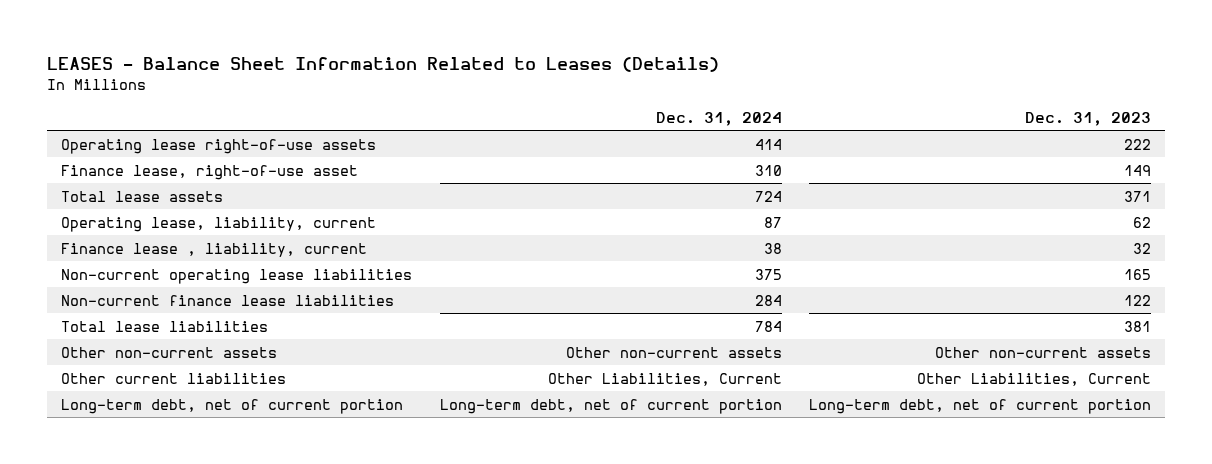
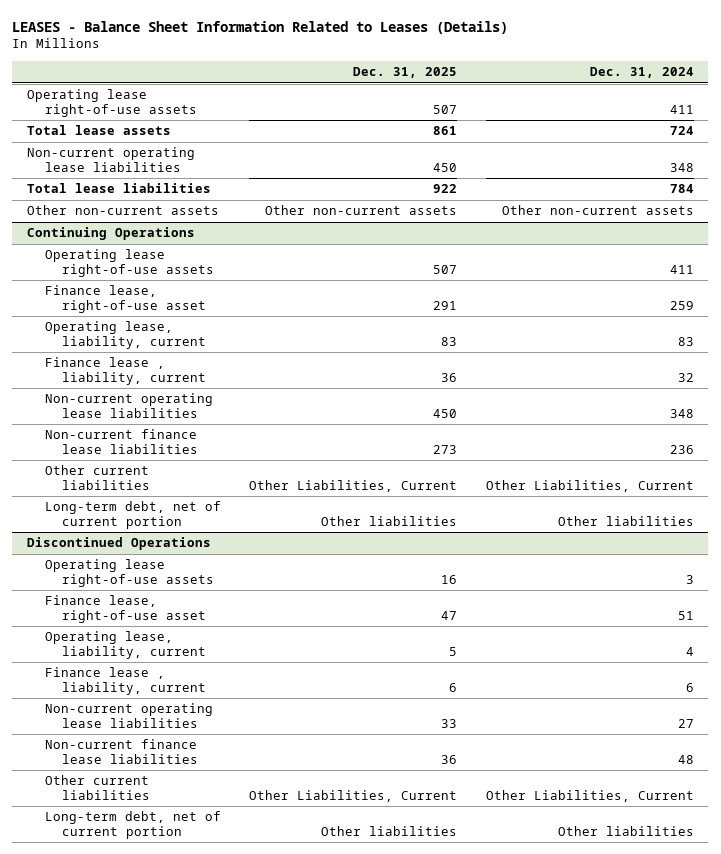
[1025,111,1152,126] Dec. 31, 2023 -> none
none -> [353,67,458,79] Dec. 31, 2025
[61,164,359,180] Finance lease, right-of-use asset -> none
[754,138,782,150] 414 -> [669,104,694,114] 411
[61,216,377,232] Operating lease, liability, current -> none
[61,242,368,257] Finance lease , liability, current -> none
[61,294,395,306] Non-current finance lease liabilities -> none
[754,268,782,280] 375 -> [669,162,694,172] 348
none -> [26,227,195,241] Continuing Operations
none -> [44,249,215,277] Operating lease right-of-use assets
none -> [44,285,207,313] Finance lease, right-of-use asset
none -> [44,321,207,349] Operating lease, liability, current
none -> [44,357,207,385] Finance lease , liability, current
none -> [44,393,213,418] Non-current operating lease liabilities
none -> [44,429,199,454] Non-current finance lease liabilities
[439,398,782,414] Long-term debt, net of current portion -> [557,515,694,526] Other liabilities
none -> [26,537,211,551] Discontinued Operations
none -> [44,559,215,587] Operating lease right-of-use assets
none -> [44,595,207,623] Finance lease, right-of-use asset
none -> [44,631,207,659] Operating lease, liability, current
none -> [44,667,207,695] Finance lease , liability, current
none -> [44,703,213,728] Non-current operating lease liabilities
none -> [44,739,199,764] Non-current finance lease liabilities
none -> [44,775,151,800] Other current liabilities
none -> [44,811,221,839] Long-term debt, net of current portion

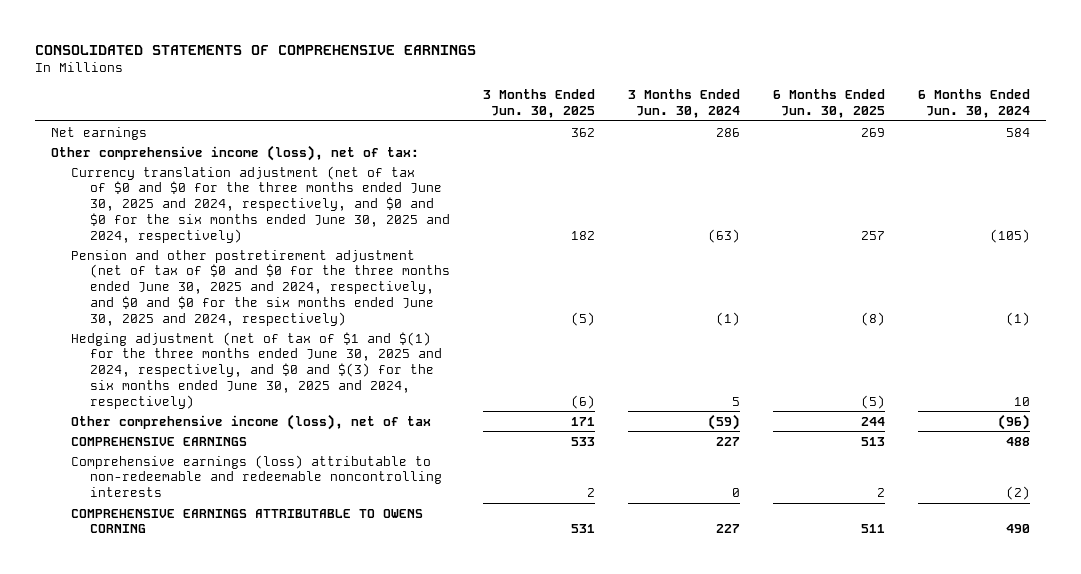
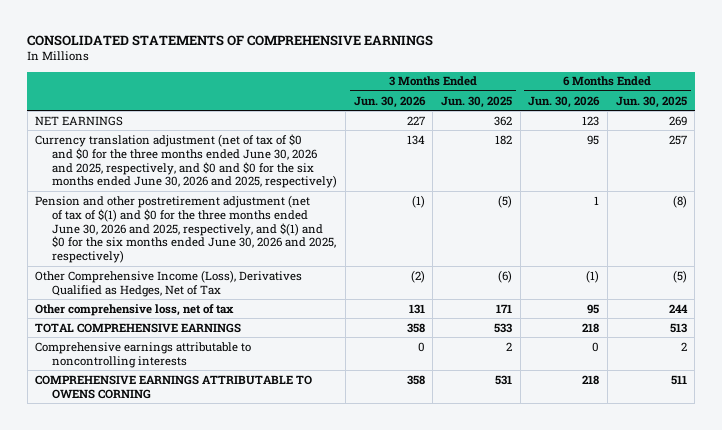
[627,89,740,118] 3 Months Ended Jun. 30, 2024 -> none
[917,89,1030,118] 6 Months Ended Jun. 30, 2024 -> none
none -> [353,95,426,108] Jun. 30, 2026
none -> [528,95,601,108] Jun. 30, 2026
[51,144,420,161] Other comprehensive income (loss), net of tax: -> none
[51,126,148,140] Net earnings -> [35,115,124,126] NET EARNINGS
[70,165,450,243] Currency translation adjustment (net of tax of $0 and $0 for the three months ended June 30, 2025 and 2024, respectively, and $0 and $0 for the six months ended June 30, 2025 and 2024, respectively) -> [35,133,338,189] Currency translation adjustment (net of tax of $0 and $0 for the three months ended June 30, 2026 and 2025, respectively, and $0 and $0 for the six months ended June 30, 2026 and 2025, respectively)
[70,249,450,326] Pension and other postretirement adjustment (net of tax of $0 and $0 for the three months ended June 30, 2025 and 2024, respectively, and $0 and $0 for the six months ended June 30, 2025 and 2024, respectively) -> [35,194,337,264] Pension and other postretirement adjustment (net of tax of $(1) and $0 for the three months ended June 30, 2026 and 2025, respectively, and $(1) and $0 for the six months ended June 30, 2026 and 2025, respectively)
[70,331,442,409] Hedging adjustment (net of tax of $1 and $(1) for the three months ended June 30, 2025 and 2024, respectively, and $0 and $(3) for the six months ended June 30, 2025 and 2024, respectively) -> [35,269,303,297] Other Comprehensive Income (Loss), Derivatives Qualified as Hedges, Net of Tax
[70,413,431,430] Other comprehensive income (loss), net of tax -> [35,303,235,316] Other comprehensive loss, net of tax
[70,436,247,446] COMPREHENSIVE EARNINGS -> [35,322,242,333] TOTAL COMPREHENSIVE EARNINGS
[70,454,442,498] Comprehensive earnings (loss) attributable to non-redeemable and redeemable noncontrolling interests -> [35,341,252,368] Comprehensive earnings attributable to noncontrolling interests

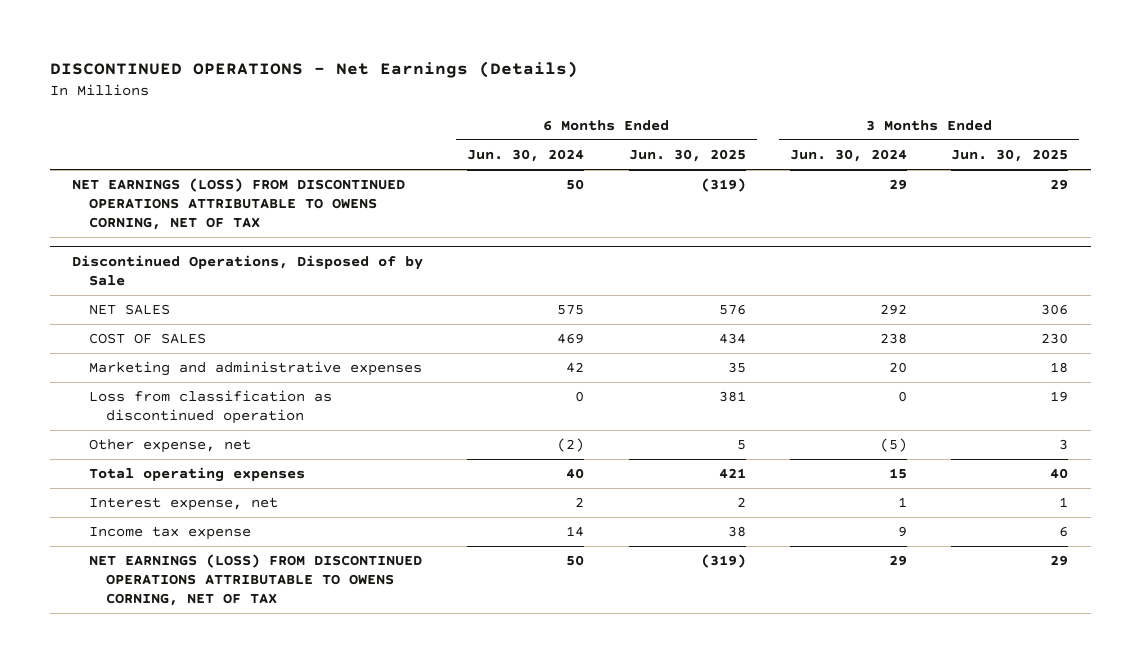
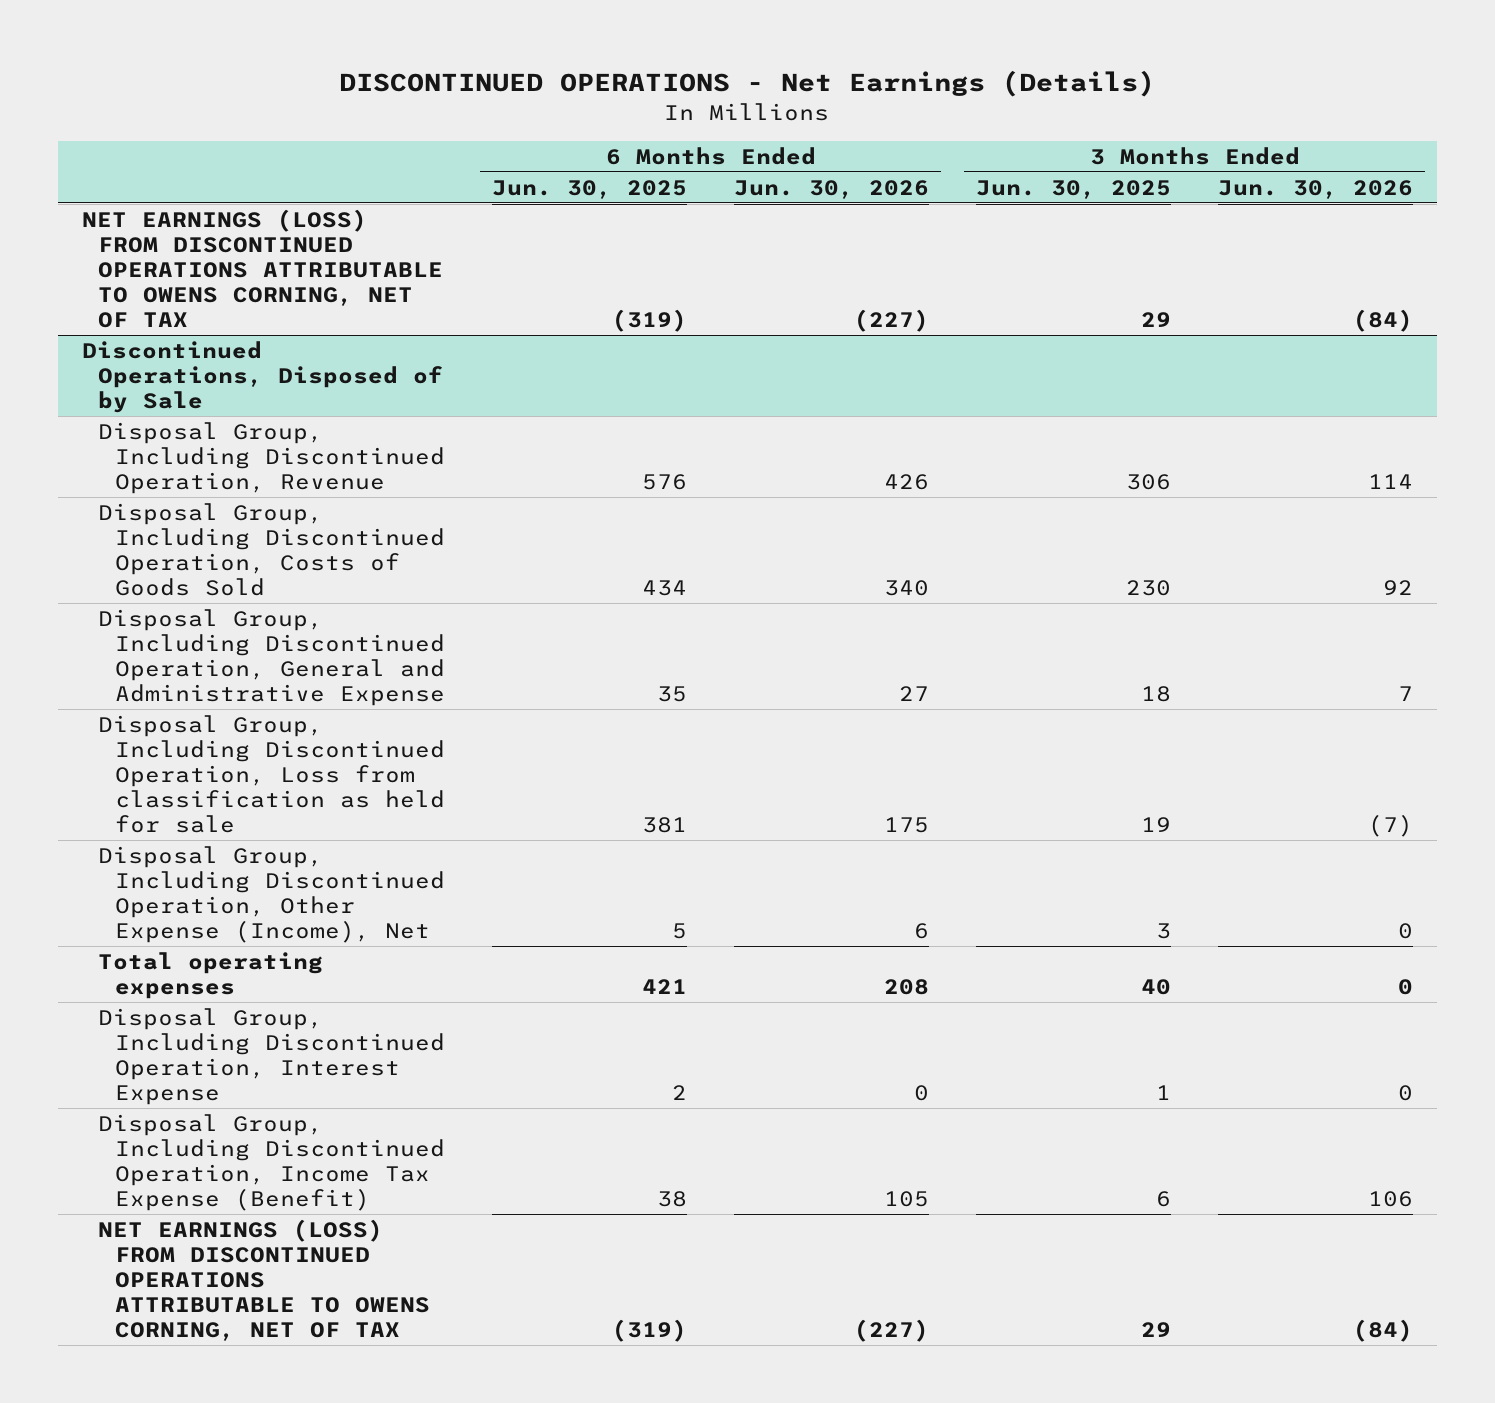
[467,149,585,163] Jun. 30, 2024 -> none
[790,149,908,163] Jun. 30, 2024 -> none
none -> [734,179,930,199] Jun. 30, 2026
none -> [1218,179,1414,199] Jun. 30, 2026
[88,304,170,316] NET SALES -> [98,421,446,494] Disposal Group, Including Discontinued Operation, Revenue
[88,333,206,345] COST OF SALES -> [98,502,446,596] Disposal Group, Including Discontinued Operation, Costs of Goods Sold
[88,361,422,377] Marketing and administrative expenses -> [98,608,446,706] Disposal Group, Including Discontinued Operation, General and Administrative Expense
[88,390,332,425] Loss from classification as discontinued operation -> [98,714,446,833] Disposal Group, Including Discontinued Operation, Loss from classification as held for sale
[88,439,251,454] Other expense, net -> [98,845,446,943] Disposal Group, Including Discontinued Operation, Other Expense (Income), Net
[88,497,278,512] Interest expense, net -> [98,1007,446,1105] Disposal Group, Including Discontinued Operation, Interest Expense
[88,526,251,541] Income tax expense -> [98,1113,446,1211] Disposal Group, Including Discontinued Operation, Income Tax Expense (Benefit)

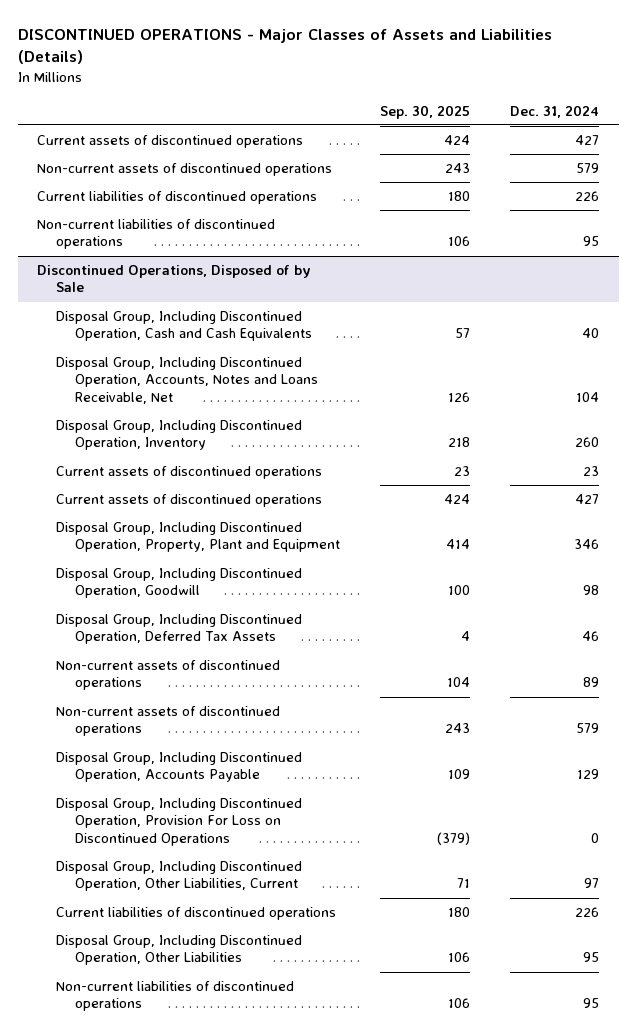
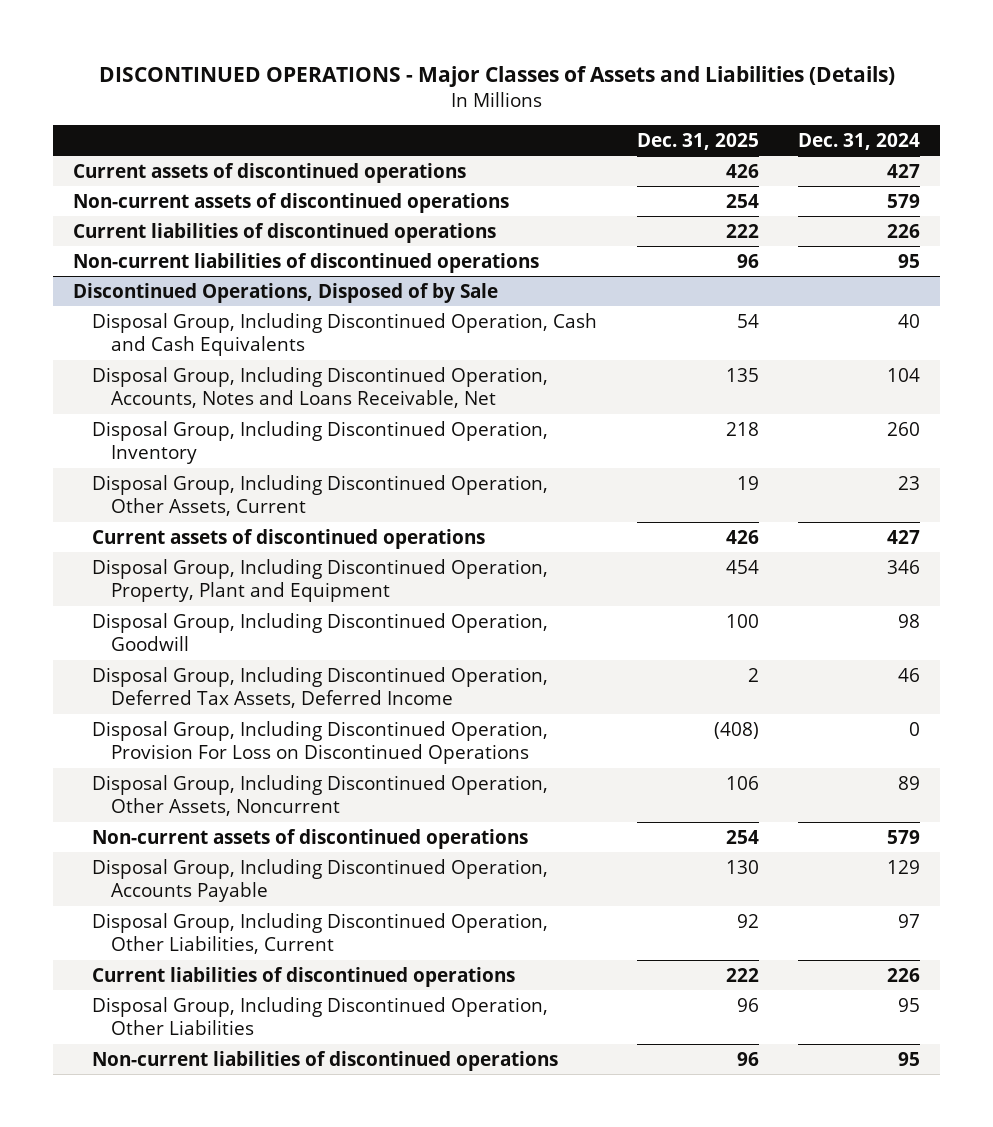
[379,104,470,119] Sep. 30, 2025 -> none
none -> [636,132,759,150] Dec. 31, 2025
[56,466,323,480] Current assets of discontinued operations -> [91,474,548,517] Disposal Group, Including Discontinued Operation, Other Assets, Current
[56,614,303,645] Disposal Group, Including Discontinued Operation, Deferred Tax Assets -> [91,666,548,709] Disposal Group, Including Discontinued Operation, Deferred Tax Assets, Deferred Income
[56,798,303,846] Disposal Group, Including Discontinued Operation, Provision For Loss on Discontinued Operations -> [91,720,548,765] Disposal Group, Including Discontinued Operation, Provision For Loss on Discontinued Operations
[56,660,281,691] Non-current assets of discontinued operations -> [91,774,548,817] Disposal Group, Including Discontinued Operation, Other Assets, Noncurrent

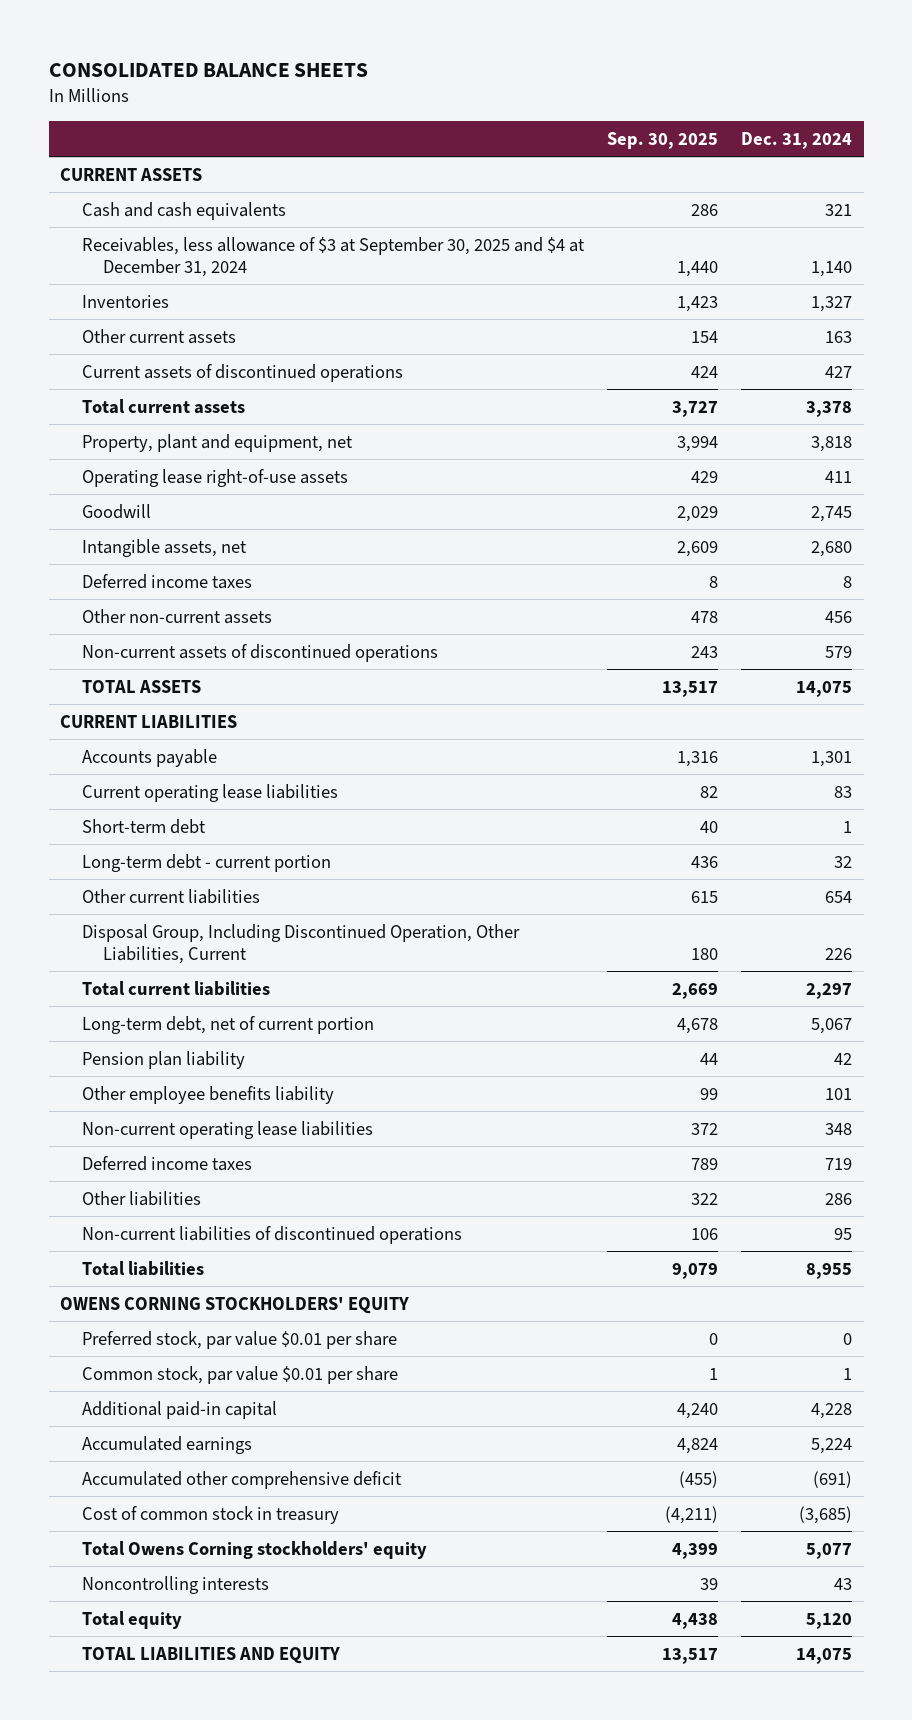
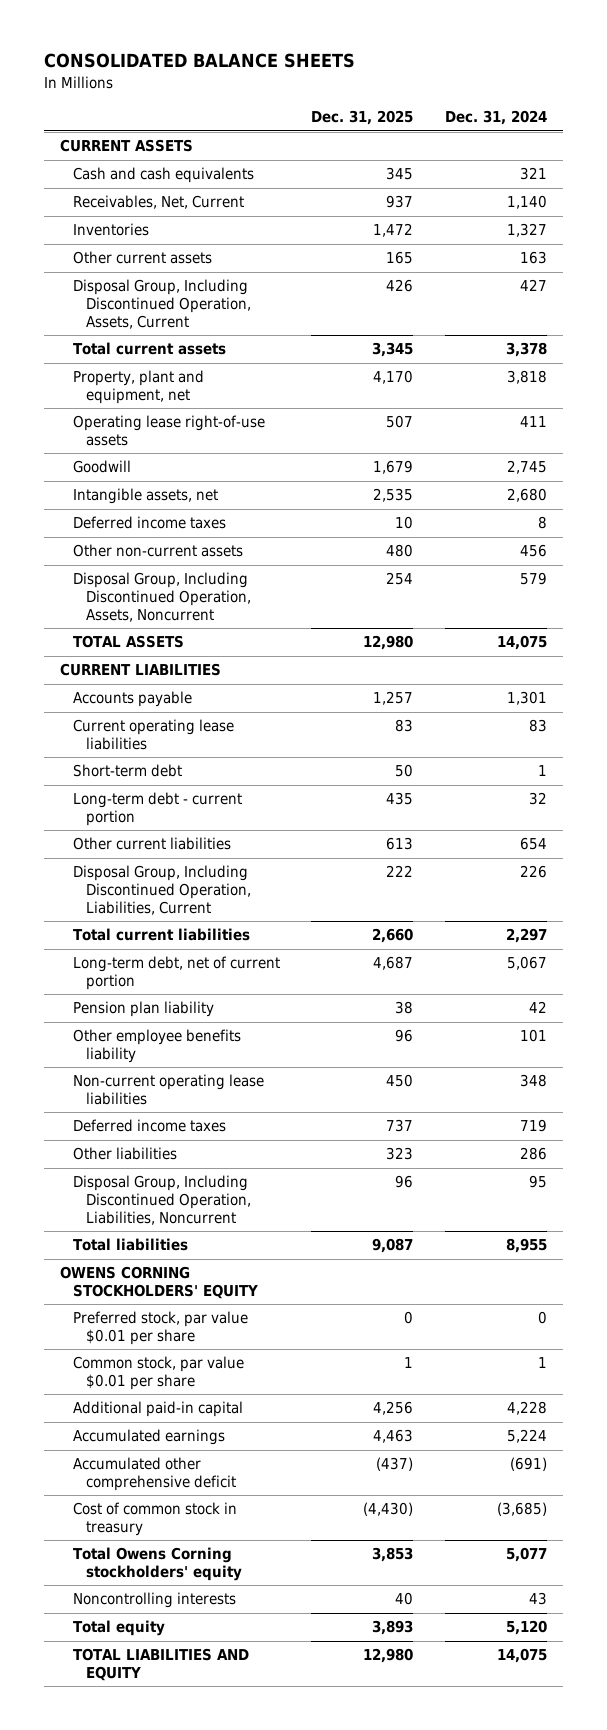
[606,131,718,149] Sep. 30, 2025 -> none
none -> [311,110,414,126] Dec. 31, 2025
[81,236,585,277] Receivables, less allowance of $3 at September 30, 2025 and $4 at December 31, 2024 -> [72,195,244,210] Receivables, Net, Current
[81,363,403,382] Current assets of discontinued operations -> [72,279,251,329] Disposal Group, Including Discontinued Operation, Assets, Current
[81,643,438,662] Non-current assets of discontinued operations -> [72,572,251,622] Disposal Group, Including Discontinued Operation, Assets, Noncurrent
[81,923,520,964] Disposal Group, Including Discontinued Operation, Other Liabilities, Current -> [72,865,251,915] Disposal Group, Including Discontinued Operation, Liabilities, Current
[81,1225,462,1244] Non-current liabilities of discontinued operations -> [72,1175,251,1225] Disposal Group, Including Discontinued Operation, Liabilities, Noncurrent

